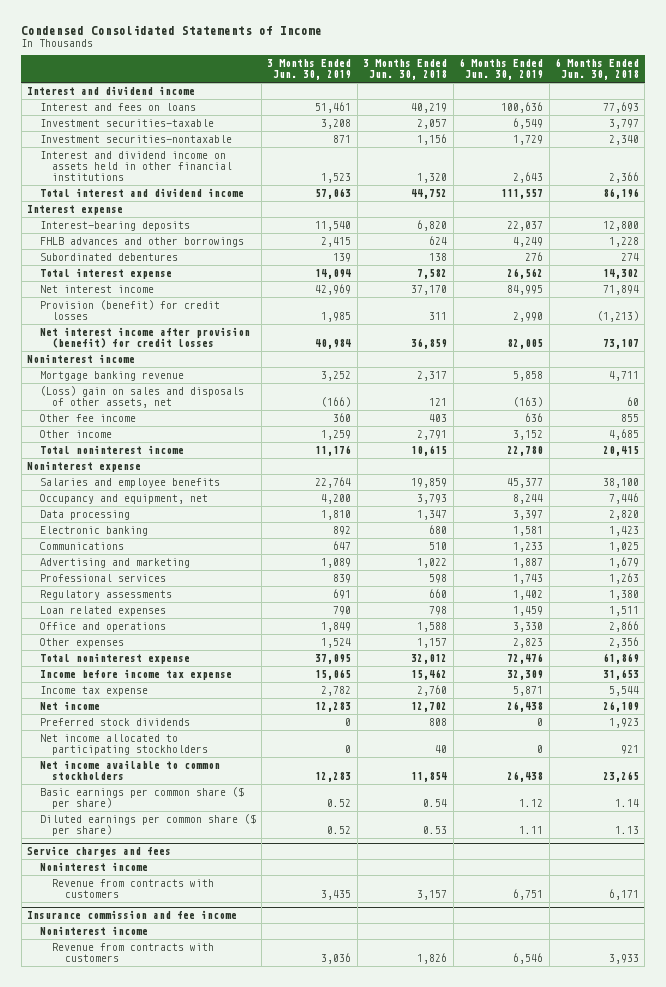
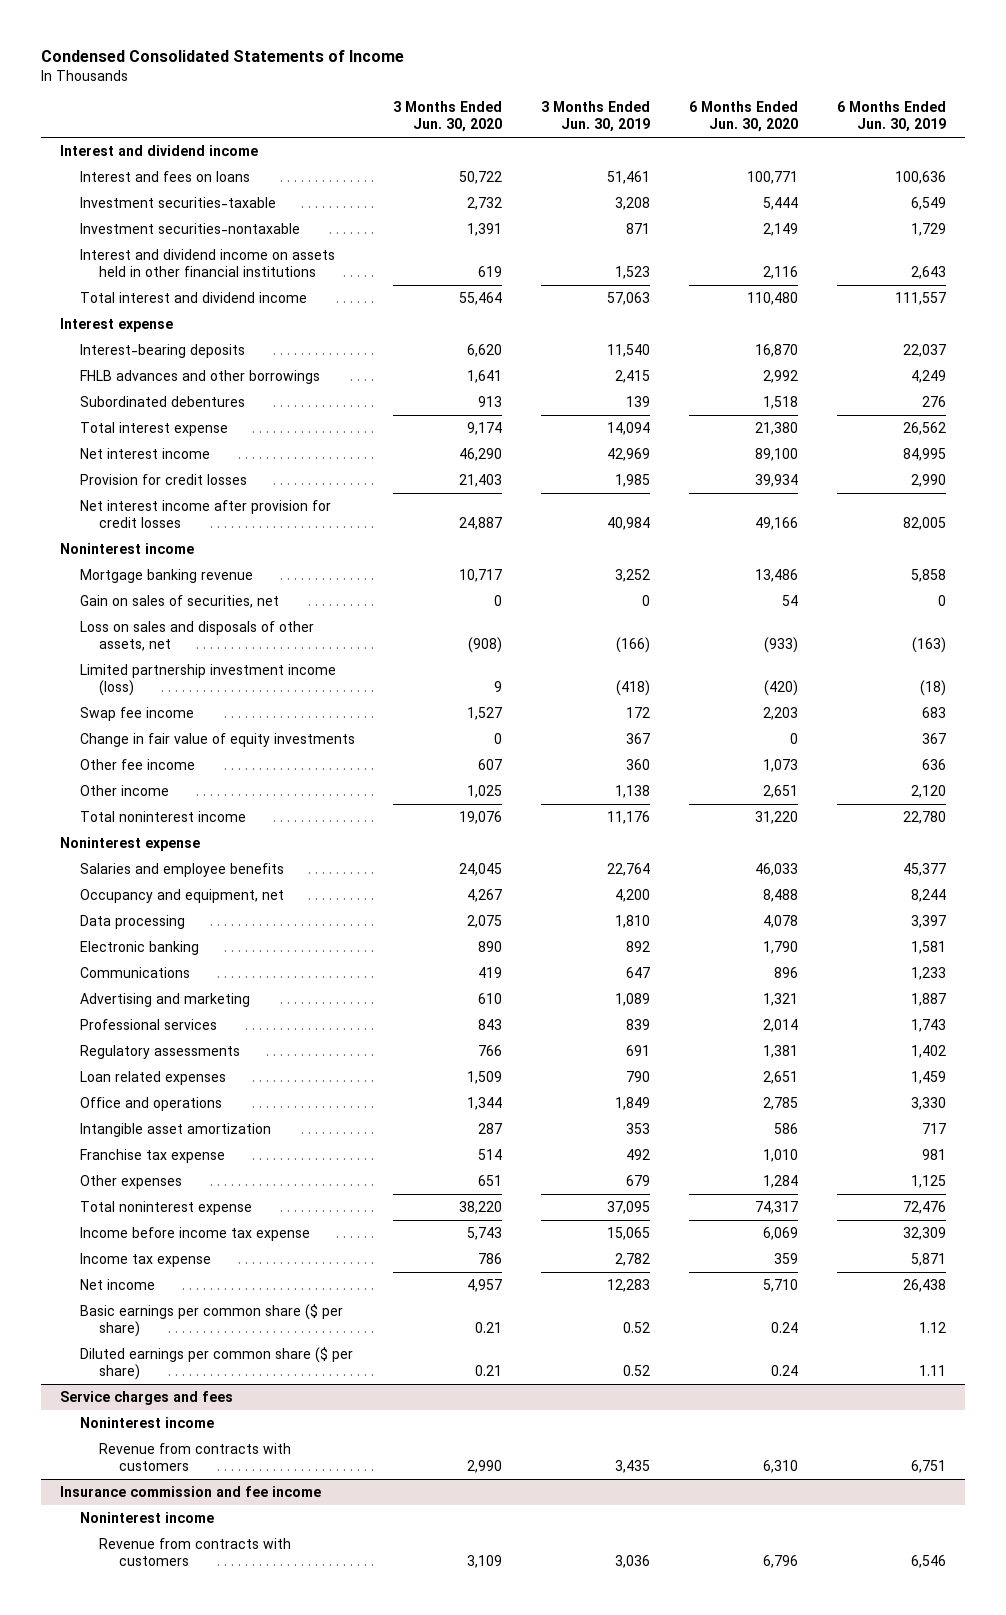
[363,59,448,81] 3 Months Ended Jun. 30, 2018 -> none
[555,58,640,81] 6 Months Ended Jun. 30, 2018 -> none
none -> [393,101,503,133] 3 Months Ended Jun. 30, 2020
none -> [688,101,798,133] 6 Months Ended Jun. 30, 2020
[39,299,220,321] Provision (benefit) for credit losses -> [79,473,247,485] Provision for credit losses
[39,326,250,349] Net interest income after provision (benefit) for credit losses -> [79,499,331,528] Net interest income after provision for credit losses
none -> [79,594,279,608] Gain on sales of securities, net
[39,385,244,409] (Loss) gain on sales and disposals of other assets, net -> [79,620,314,651] Loss on sales and disposals of other assets, net
none -> [79,663,336,696] Limited partnership investment income (loss)
none -> [79,706,194,721] Swap fee income
none -> [79,732,355,747] Change in fair value of equity investments
[321,429,352,440] 1,259 -> [615,784,651,798] 1,138
[513,429,544,440] 3,152 -> [910,784,946,798] 2,120
none -> [79,1122,271,1137] Intangible asset amortization
none -> [79,1148,225,1163] Franchise tax expense
[321,637,352,648] 1,524 -> [626,1174,651,1186] 679
[513,637,544,648] 2,823 -> [910,1174,946,1188] 1,125
[39,717,190,726] Preferred stock dividends -> none
[39,733,209,756] Net income allocated to participating stockholders -> none
[39,759,220,781] Net income available to common stockholders -> none

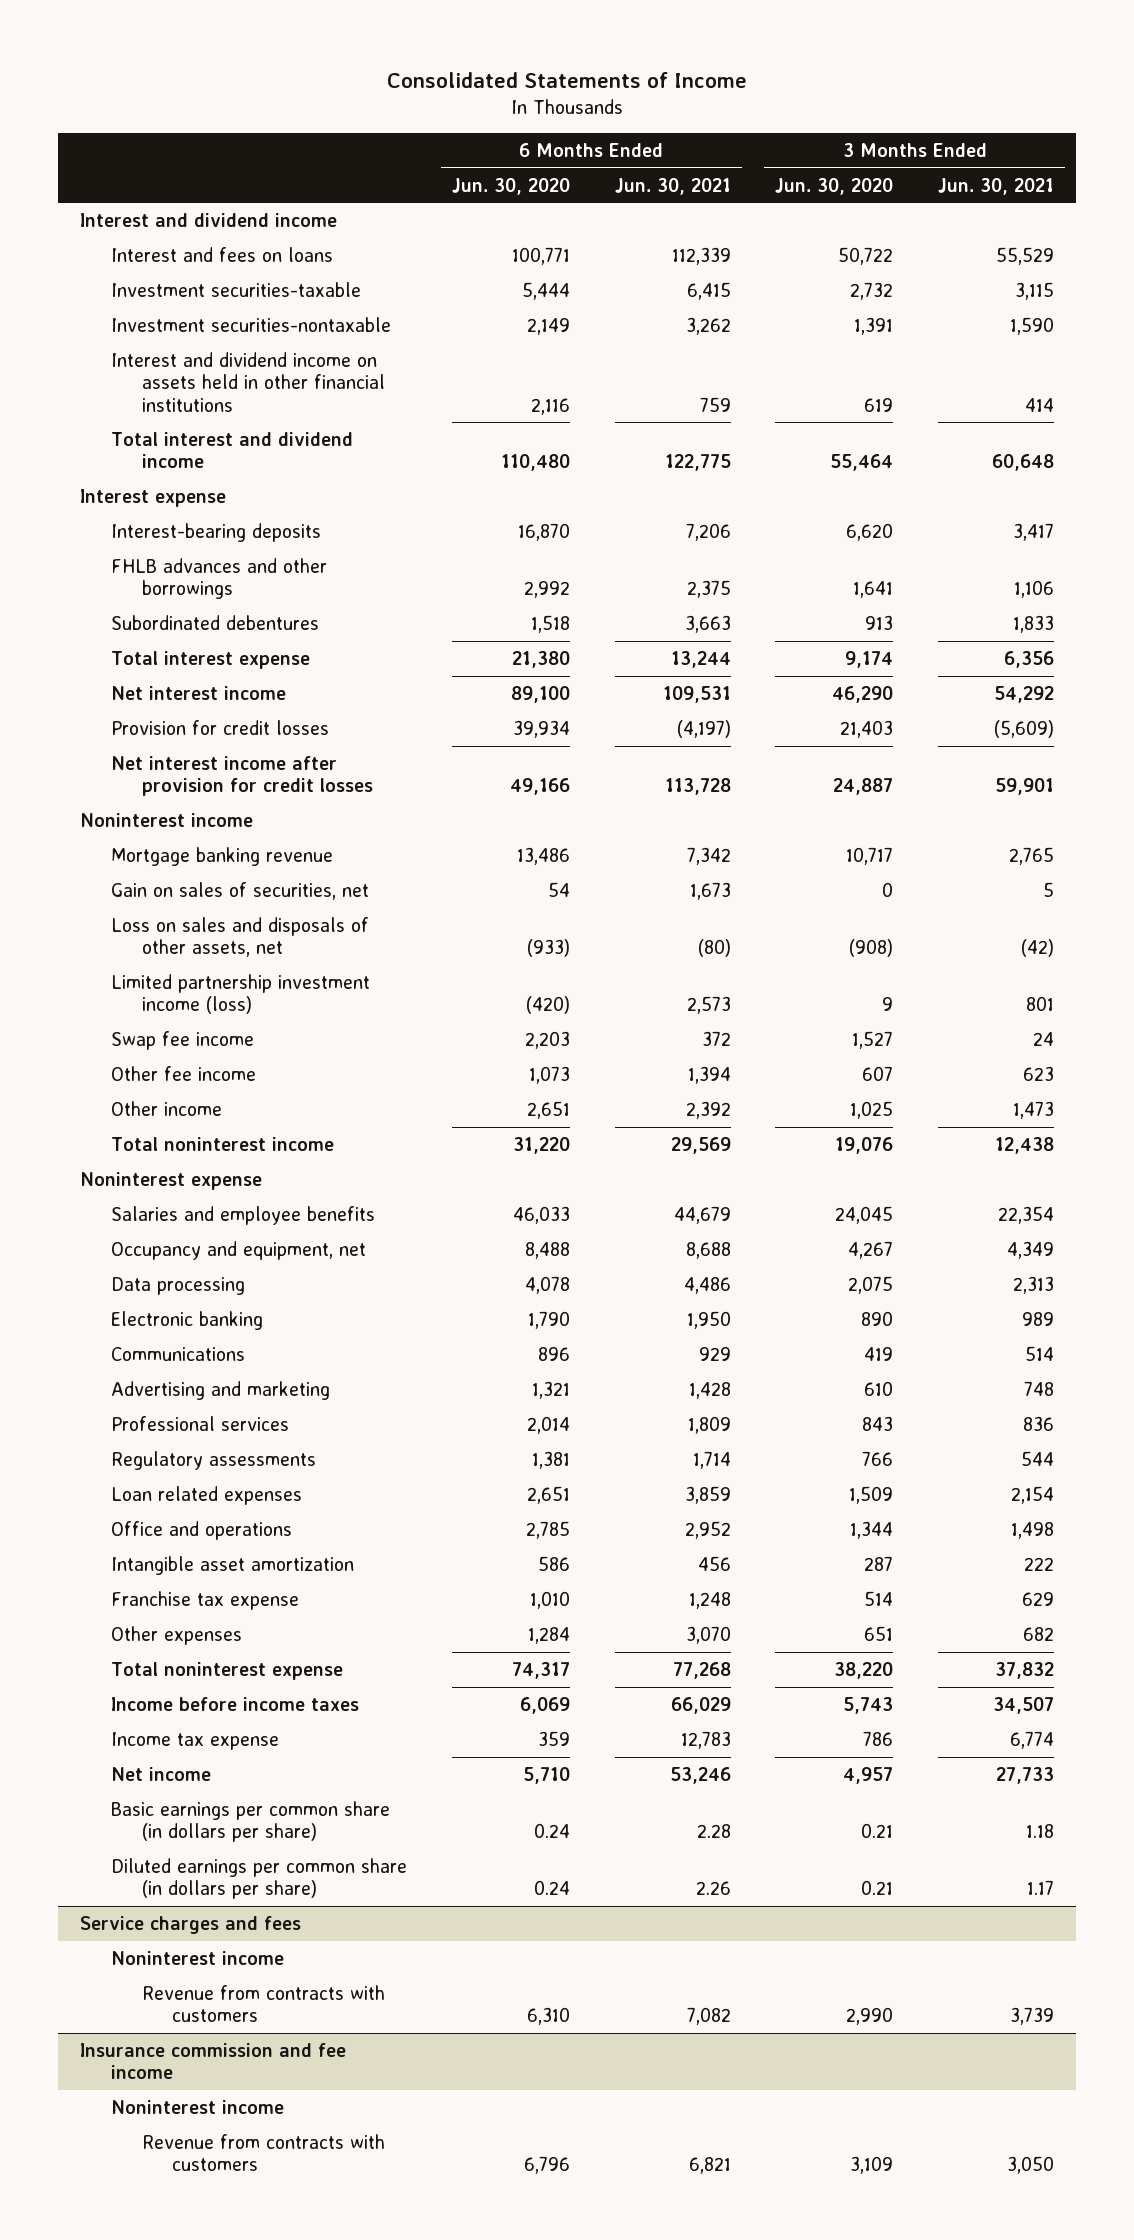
[40,50,404,63] Condensed Consolidated Statements of Income -> [387,71,748,88] Consolidated Statements of Income
[541,101,651,133] 3 Months Ended Jun. 30, 2019 -> none
[836,101,946,133] 6 Months Ended Jun. 30, 2019 -> none
none -> [614,177,731,195] Jun. 30, 2021
none -> [938,177,1055,195] Jun. 30, 2021
[79,732,355,747] Change in fair value of equity investments -> none
[79,1226,310,1241] Income before income tax expense -> [110,1696,359,1711] Income before income taxes
[79,1303,343,1337] Basic earnings per common share ($ per share) -> [110,1800,390,1843] Basic earnings per common share (in dollars per share)
[79,1346,353,1380] Diluted earnings per common share ($ per share) -> [110,1857,407,1900] Diluted earnings per common share (in dollars per share)

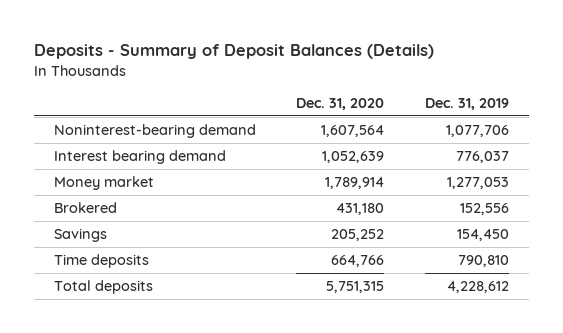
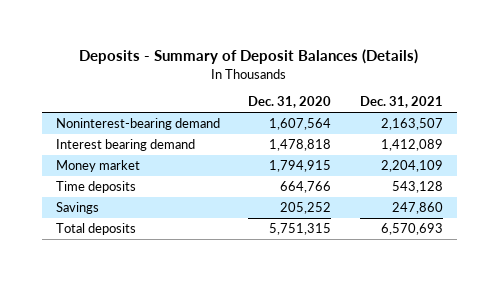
[424,98,509,111] Dec. 31, 2019 -> none
none -> [359,96,443,109] Dec. 31, 2021
[54,201,118,213] Brokered -> none
[322,150,385,163] 1,052,639 -> [269,139,332,152] 1,478,818
[325,176,385,189] 1,789,914 -> [269,160,332,173] 1,794,915
[54,227,108,242] Savings -> [55,202,99,215] Savings

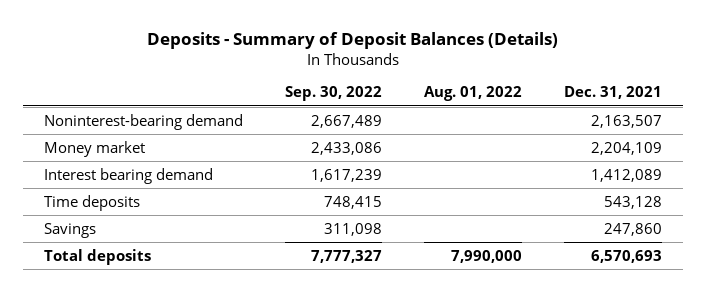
[248,96,332,109] Dec. 31, 2020 -> none
none -> [285,86,383,102] Sep. 30, 2022
none -> [424,86,523,102] Aug. 01, 2022
[55,139,195,152] Interest bearing demand -> [44,167,214,184] Interest bearing demand

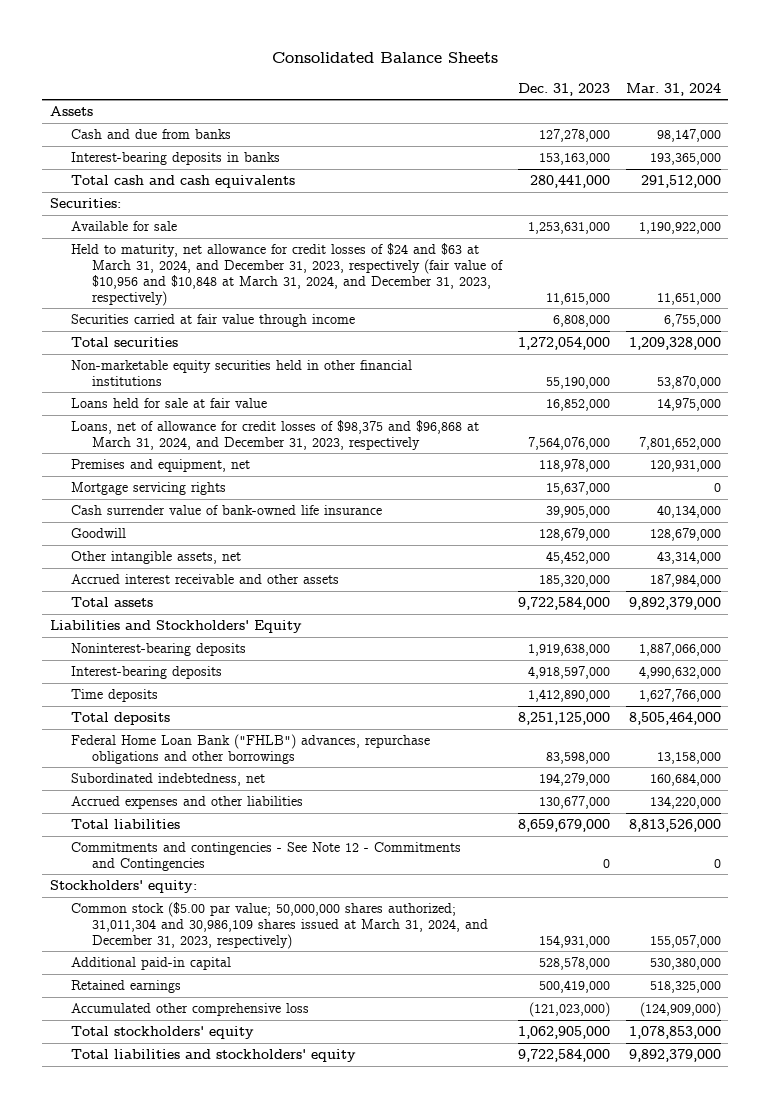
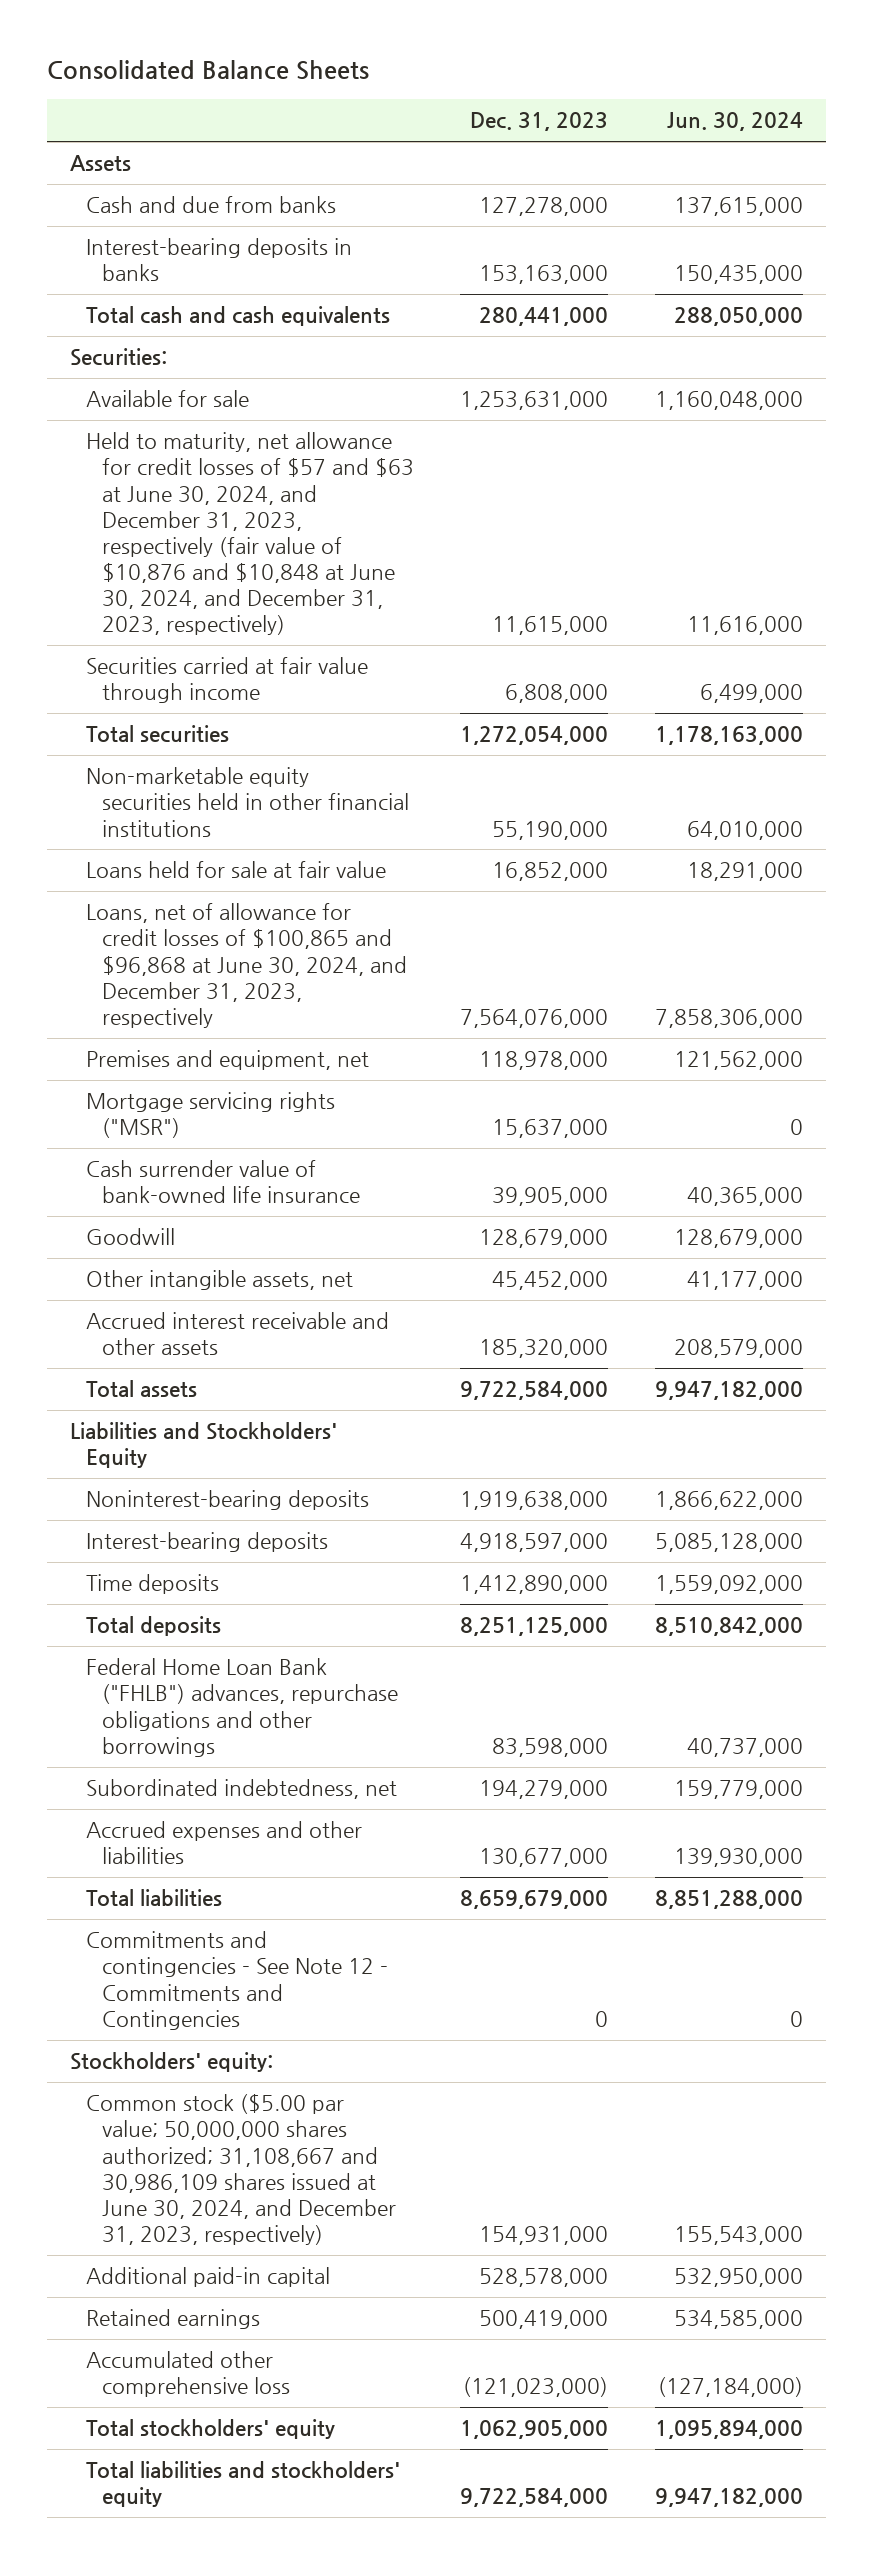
[625,82,721,96] Mar. 31, 2024 -> none
none -> [666,112,803,132] Jun. 30, 2024
[71,242,504,306] Held to maturity, net allowance for credit losses of $24 and $63 at March 31, 2024, and December 31, 2023, respectively (fair value of $10,956 and $10,848 at March 31, 2024, and December 31, 2023, respectively) -> [85,432,414,636] Held to maturity, net allowance for credit losses of $57 and $63 at June 30, 2024, and December 31, 2023, respectively (fair value of $10,876 and $10,848 at June 30, 2024, and December 31, 2023, respectively)
[71,419,480,450] Loans, net of allowance for credit losses of $98,375 and $96,868 at March 31, 2024, and December 31, 2023, respectively -> [85,903,407,1028] Loans, net of allowance for credit losses of $100,865 and $96,868 at June 30, 2024, and December 31, 2023, respectively
[71,481,227,495] Mortgage servicing rights -> [85,1092,335,1139] Mortgage servicing rights ("MSR")
[71,901,489,949] Common stock ($5.00 par value; 50,000,000 shares authorized; 31,011,304 and 30,986,109 shares issued at March 31, 2024, and December 31, 2023, respectively) -> [85,2094,396,2246] Common stock ($5.00 par value; 50,000,000 shares authorized; 31,108,667 and 30,986,109 shares issued at June 30, 2024, and December 31, 2023, respectively)

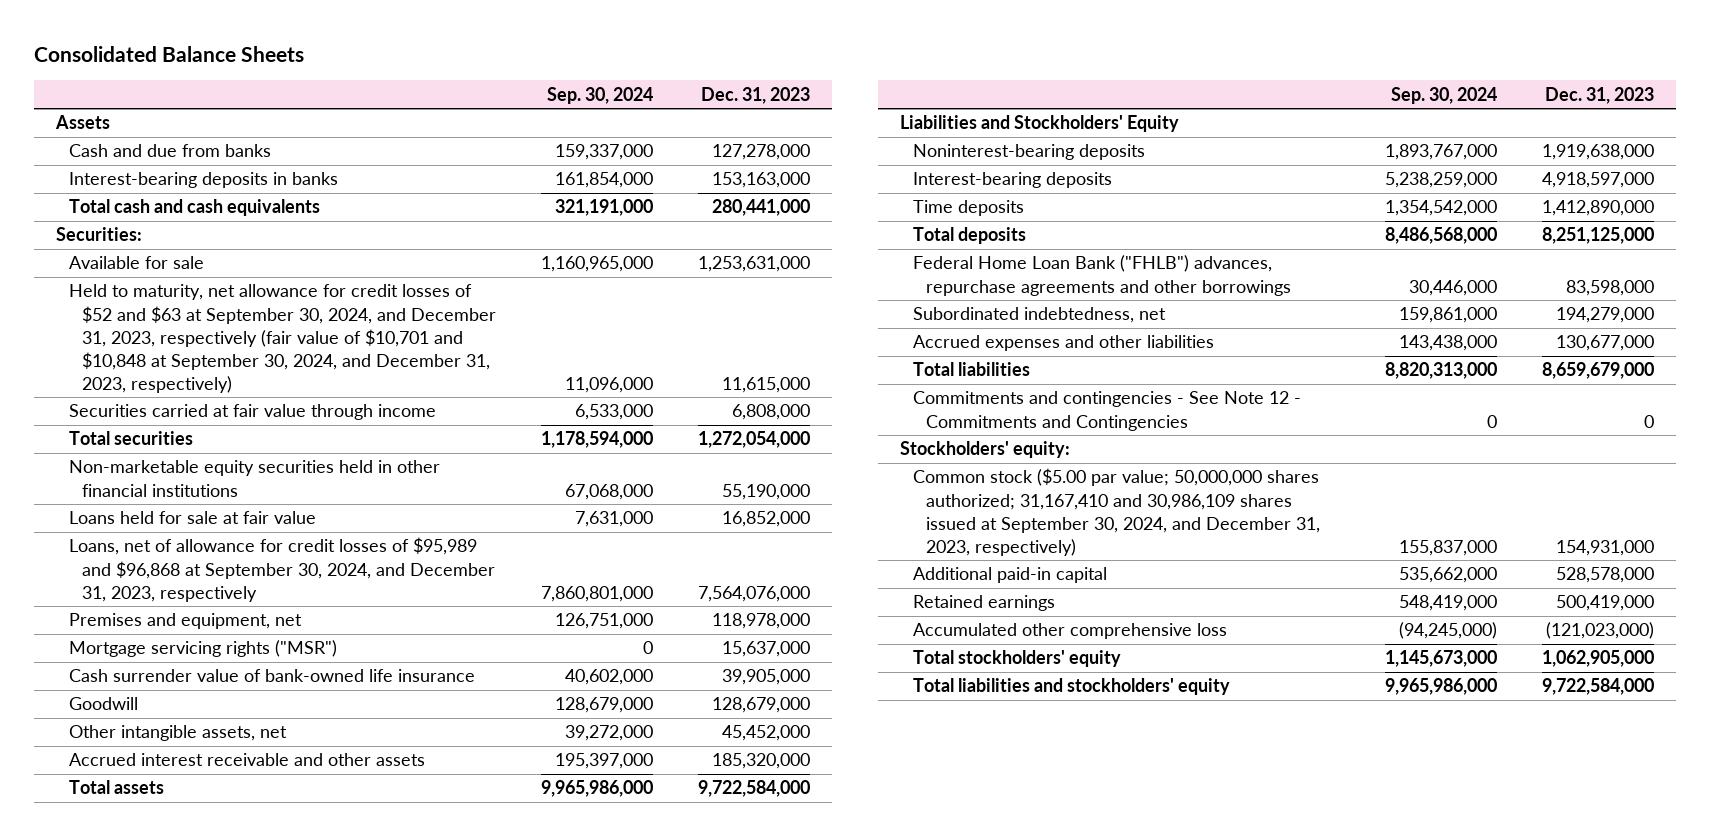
[666,112,803,132] Jun. 30, 2024 -> none
none -> [546,86,653,104] Sep. 30, 2024
[85,432,414,636] Held to maturity, net allowance for credit losses of $57 and $63 at June 30, 2024, and December 31, 2023, respectively (fair value of $10,876 and $10,848 at June 30, 2024, and December 31, 2023, respectively) -> [68,284,496,393] Held to maturity, net allowance for credit losses of $52 and $63 at September 30, 2024, and December 31, 2023, respectively (fair value of $10,701 and $10,848 at September 30, 2024, and December 31, 2023, respectively)
[85,903,407,1028] Loans, net of allowance for credit losses of $100,865 and $96,868 at June 30, 2024, and December 31, 2023, respectively -> [68,537,495,602] Loans, net of allowance for credit losses of $95,989 and $96,868 at September 30, 2024, and December 31, 2023, respectively
[85,1658,398,1757] Federal Home Loan Bank ("FHLB") advances, repurchase obligations and other borrowings -> [912,255,1291,296] Federal Home Loan Bank ("FHLB") advances, repurchase agreements and other borrowings
[85,2094,396,2246] Common stock ($5.00 par value; 50,000,000 shares authorized; 31,108,667 and 30,986,109 shares issued at June 30, 2024, and December 31, 2023, respectively) -> [912,468,1320,556] Common stock ($5.00 par value; 50,000,000 shares authorized; 31,167,410 and 30,986,109 shares issued at September 30, 2024, and December 31, 2023, respectively)

